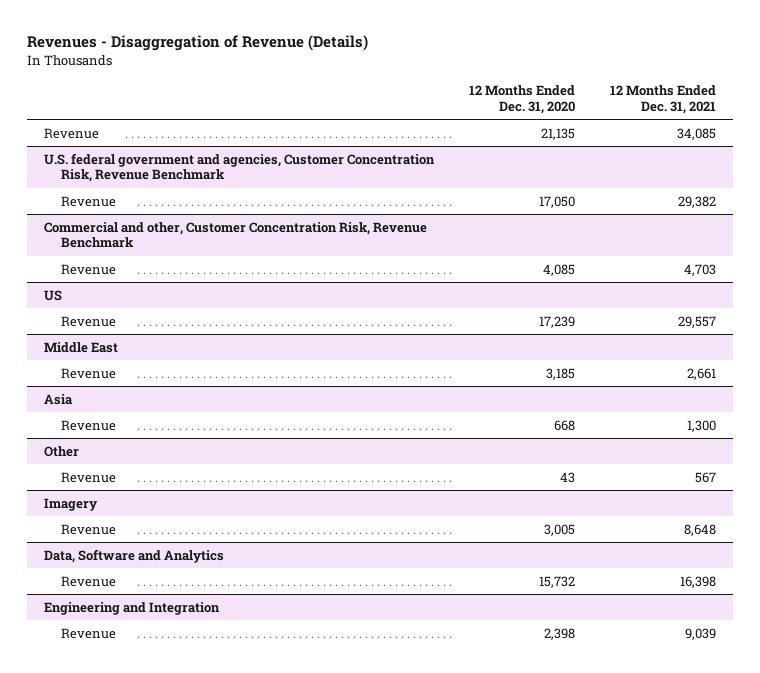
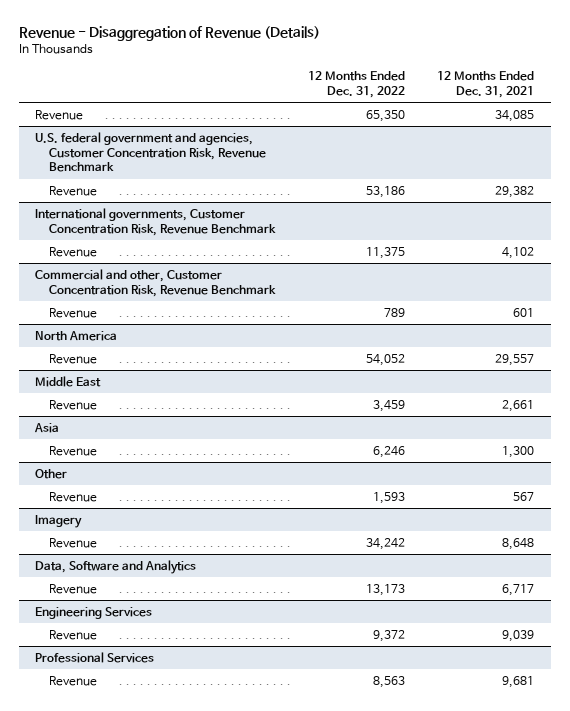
[27,35,369,52] Revenues - Disaggregation of Revenue (Details) -> [19,25,321,41] Revenue - Disaggregation of Revenue (Details)
[469,85,576,114] 12 Months Ended Dec. 31, 2020 -> none
none -> [307,71,405,98] 12 Months Ended Dec. 31, 2022
none -> [35,207,277,236] International governments, Customer Concentration Risk, Revenue Benchmark
none -> [49,246,98,257] Revenue
[683,263,716,276] 4,703 -> [513,307,535,317] 601
[44,289,63,301] US -> [35,330,118,341] North America
[44,601,221,615] Engineering and Integration -> none
[679,575,716,588] 16,398 -> [502,583,535,596] 6,717
none -> [35,606,153,619] Engineering Services
none -> [35,651,155,663] Professional Services
none -> [49,675,98,686] Revenue

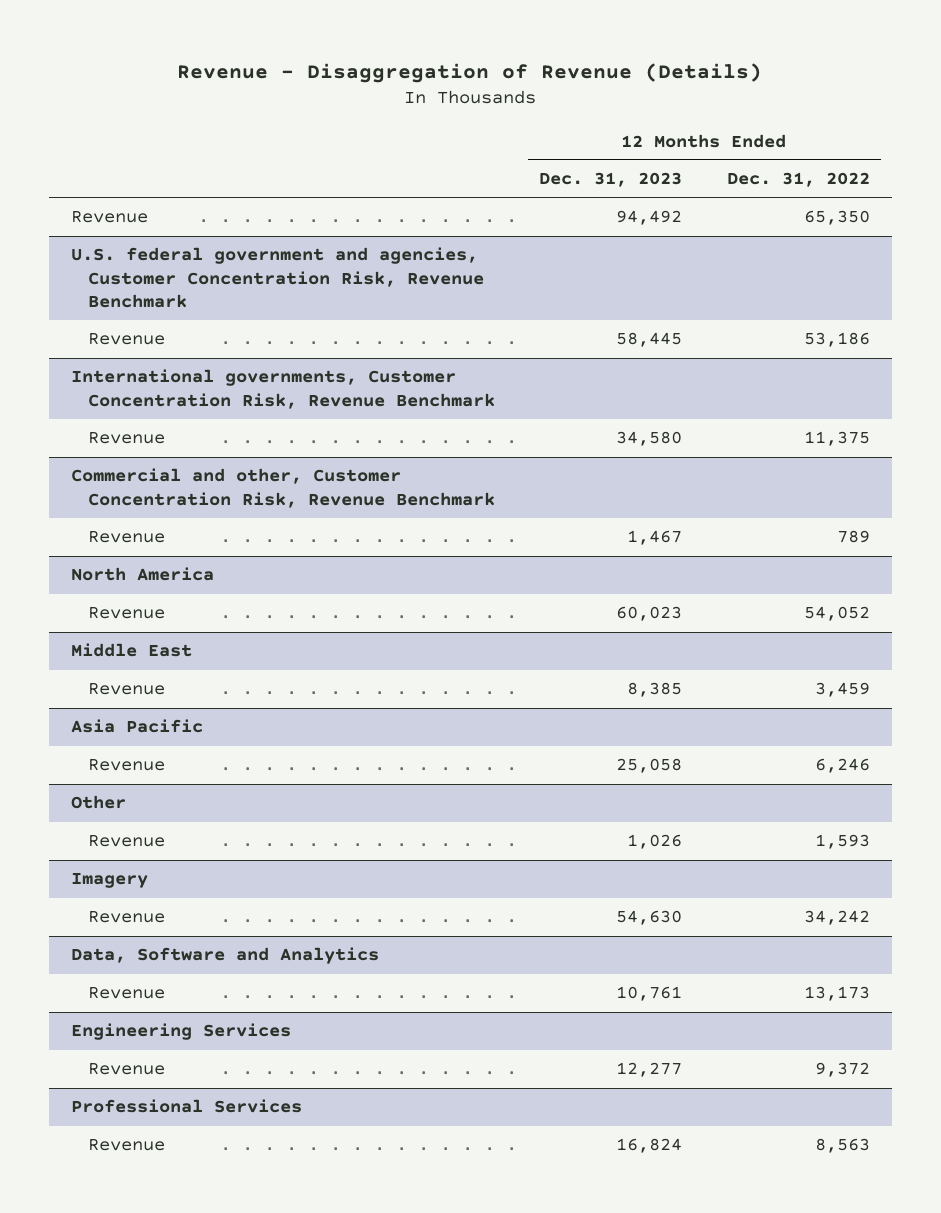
[437,71,535,98] 12 Months Ended Dec. 31, 2021 -> none
none -> [539,172,683,188] Dec. 31, 2023
[34,422,60,433] Asia -> [71,719,204,734] Asia Pacific

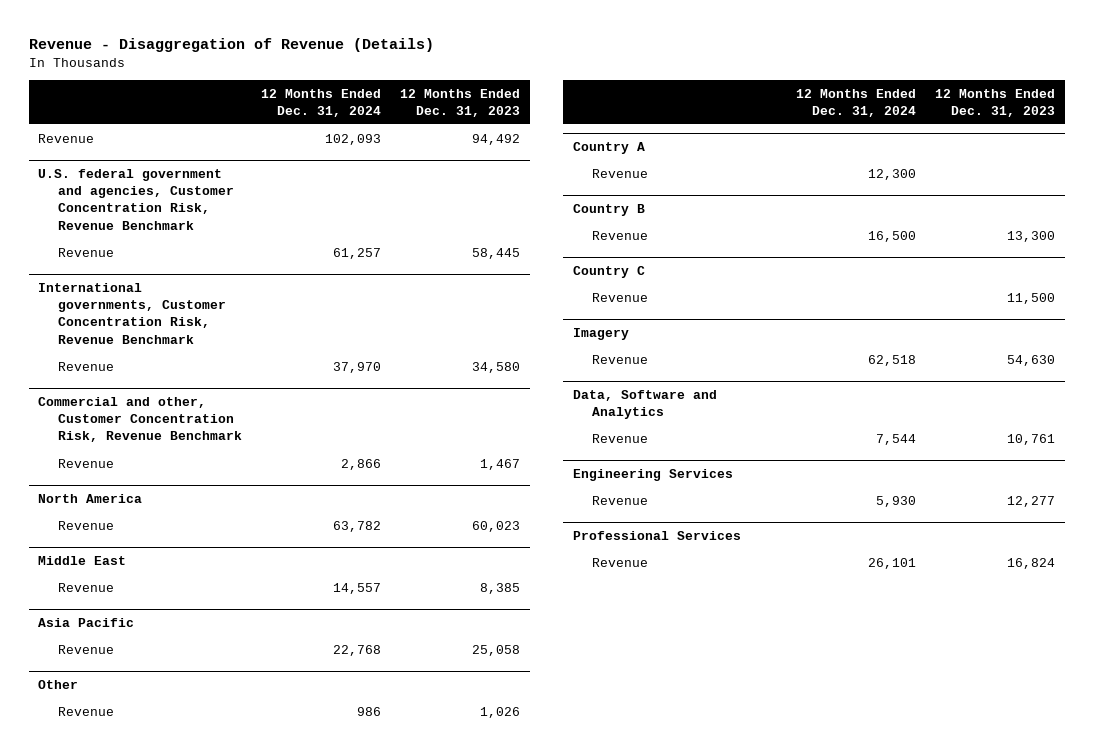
[726,172,870,188] Dec. 31, 2022 -> none
none -> [261,88,382,117] 12 Months Ended Dec. 31, 2024
none -> [572,142,645,155] Country A
none -> [592,168,649,178] Revenue
none -> [572,204,645,217] Country B
none -> [592,230,649,240] Revenue
none -> [572,266,645,279] Country C
none -> [592,292,649,302] Revenue

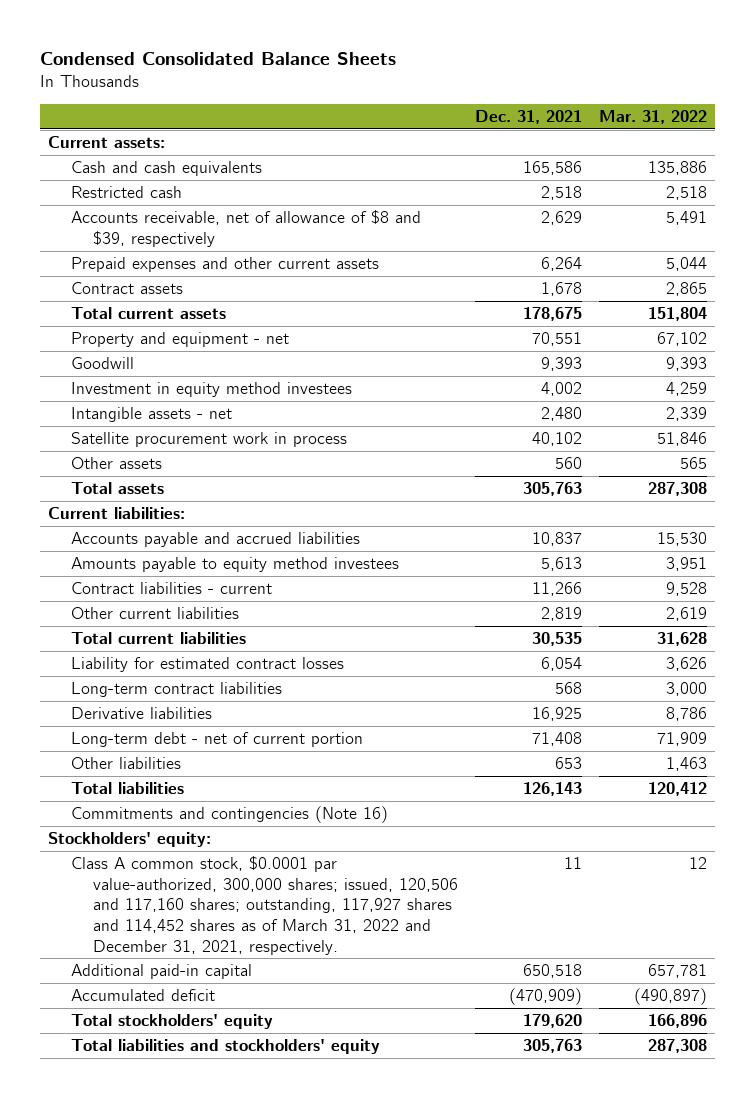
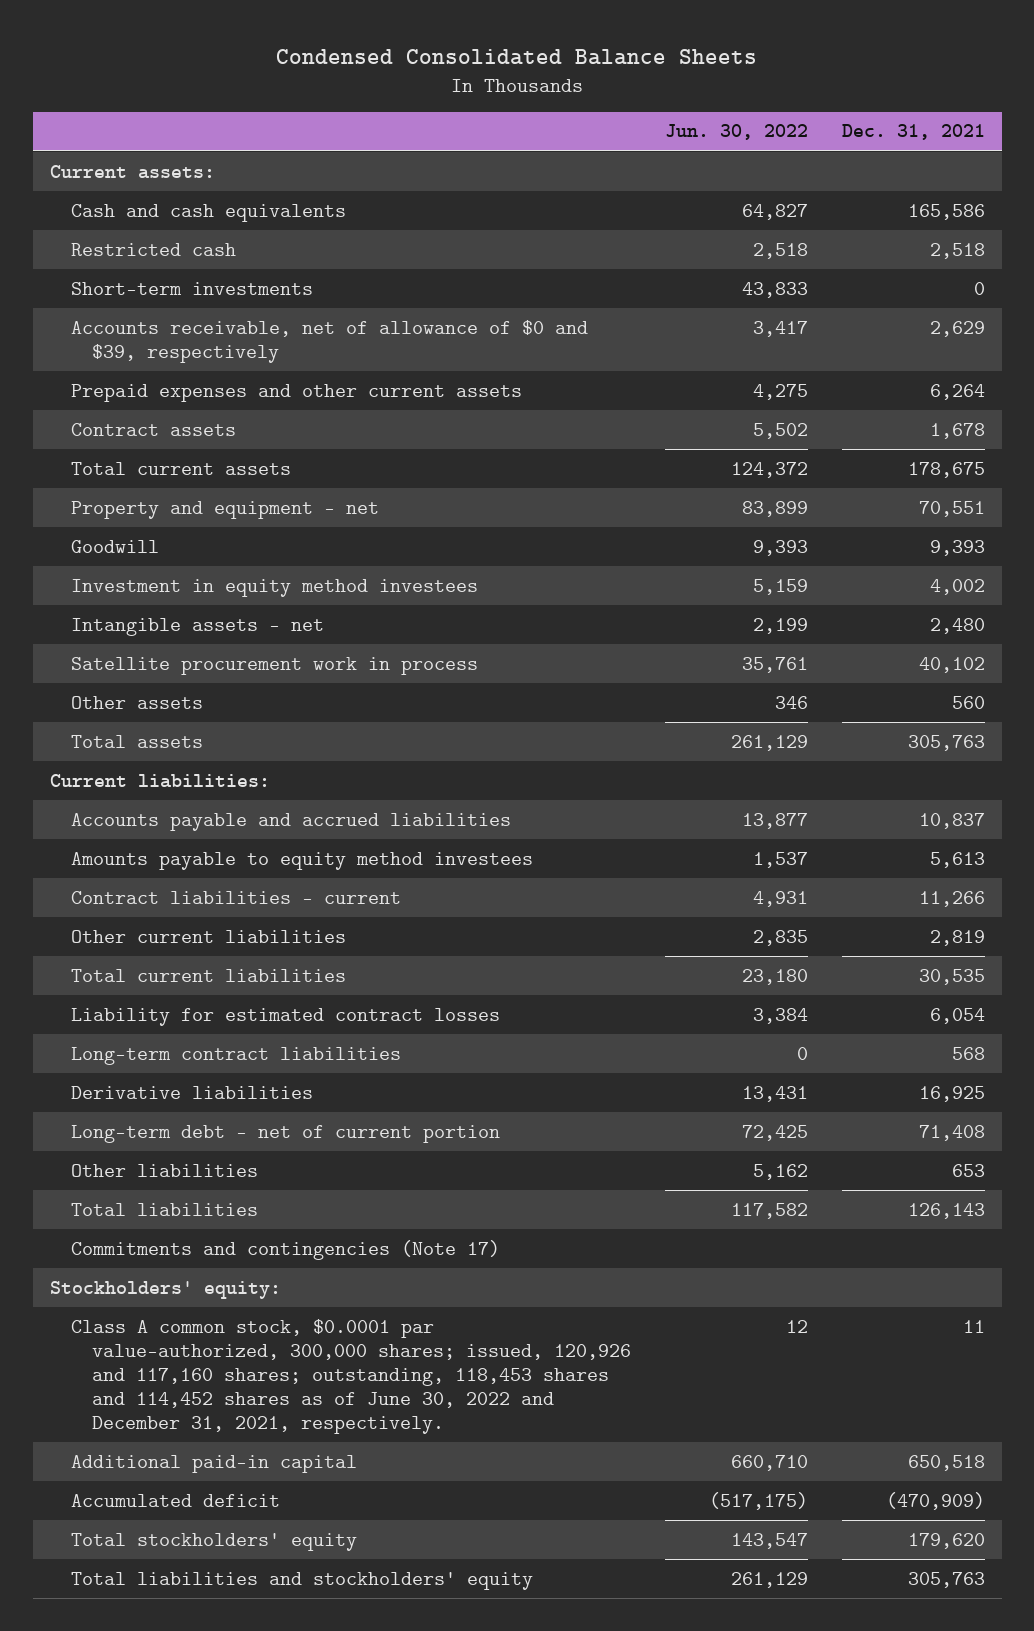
[598,109,707,124] Mar. 31, 2022 -> none
none -> [664,124,808,141] Jun. 30, 2022
none -> [70,281,313,295] Short-term investments
[70,210,421,247] Accounts receivable, net of allowance of $8 and $39, respectively -> [70,319,588,363] Accounts receivable, net of allowance of $0 and $39, respectively
[70,806,388,824] Commitments and contingencies (Note 16) -> [70,1239,500,1260] Commitments and contingencies (Note 17)
[70,856,458,955] Class A common stock, $0.0001 par value-authorized, 300,000 shares; issued, 120,506 and 117,160 shares; outstanding, 117,927 shares and 114,452 shares as of March 31, 2022 and December 31, 2021, respectively. -> [70,1318,631,1434] Class A common stock, $0.0001 par value-authorized, 300,000 shares; issued, 120,926 and 117,160 shares; outstanding, 118,453 shares and 114,452 shares as of June 30, 2022 and December 31, 2021, respectively.

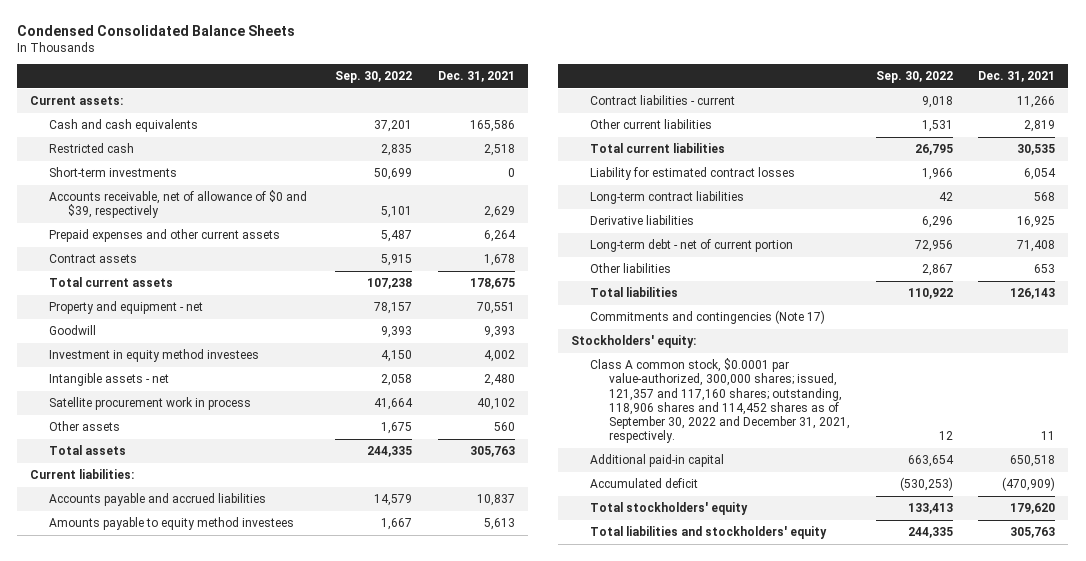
[664,124,808,141] Jun. 30, 2022 -> none
none -> [335,71,413,84] Sep. 30, 2022
[70,1318,631,1434] Class A common stock, $0.0001 par value-authorized, 300,000 shares; issued, 120,926 and 117,160 shares; outstanding, 118,453 shares and 114,452 shares as of June 30, 2022 and December 31, 2021, respectively. -> [589,358,850,444] Class A common stock, $0.0001 par value-authorized, 300,000 shares; issued, 121,357 and 117,160 shares; outstanding, 118,906 shares and 114,452 shares as of September 30, 2022 and December 31, 2021, respectively.

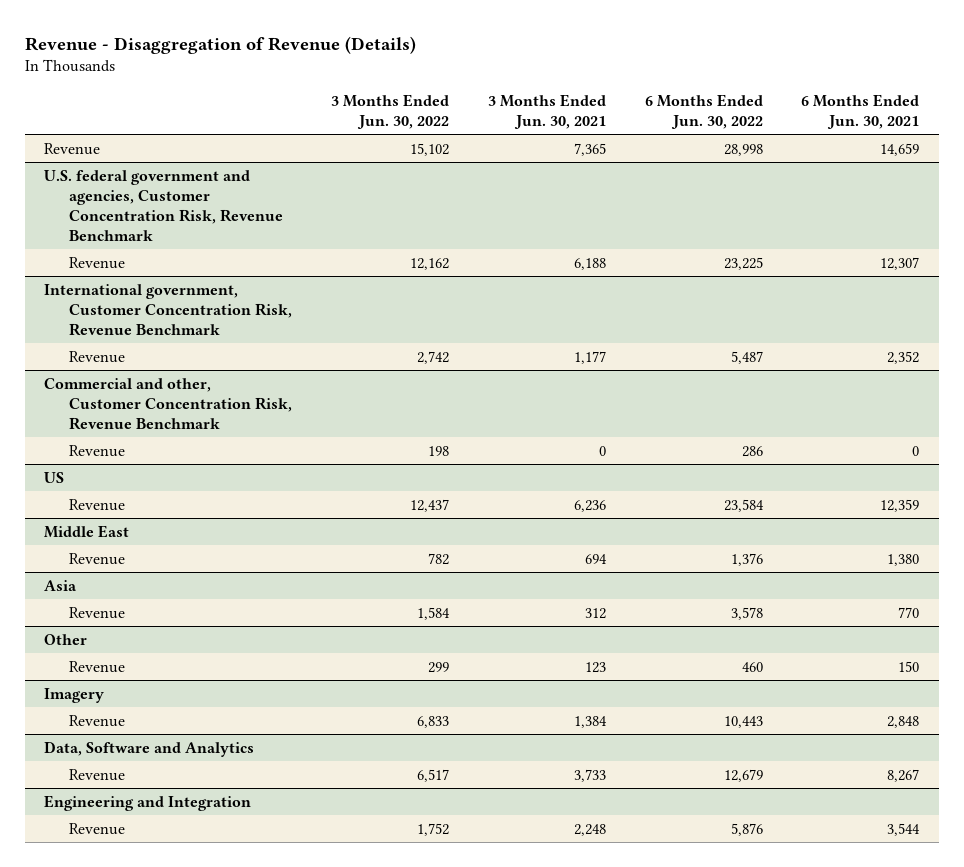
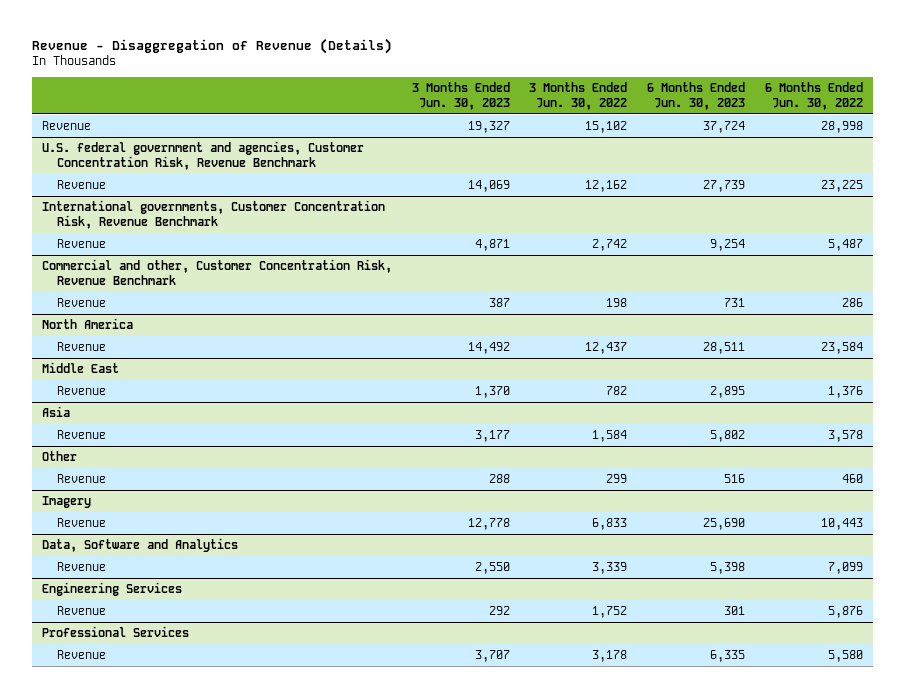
[487,93,606,129] 3 Months Ended Jun. 30, 2021 -> none
[801,93,920,129] 6 Months Ended Jun. 30, 2021 -> none
none -> [411,81,510,110] 3 Months Ended Jun. 30, 2023
none -> [647,81,746,110] 6 Months Ended Jun. 30, 2023
[44,283,293,336] International government, Customer Concentration Risk, Revenue Benchmark -> [41,200,385,229] International governments, Customer Concentration Risk, Revenue Benchmark
[44,471,65,483] US -> [41,318,133,330] North America
[44,794,252,811] Engineering and Integration -> none
[416,768,449,782] 6,517 -> [592,562,628,575] 3,339
[723,768,763,782] 12,679 -> [827,562,863,575] 7,099
none -> [41,582,182,597] Engineering Services
none -> [41,626,189,638] Professional Services
none -> [56,650,106,660] Revenue

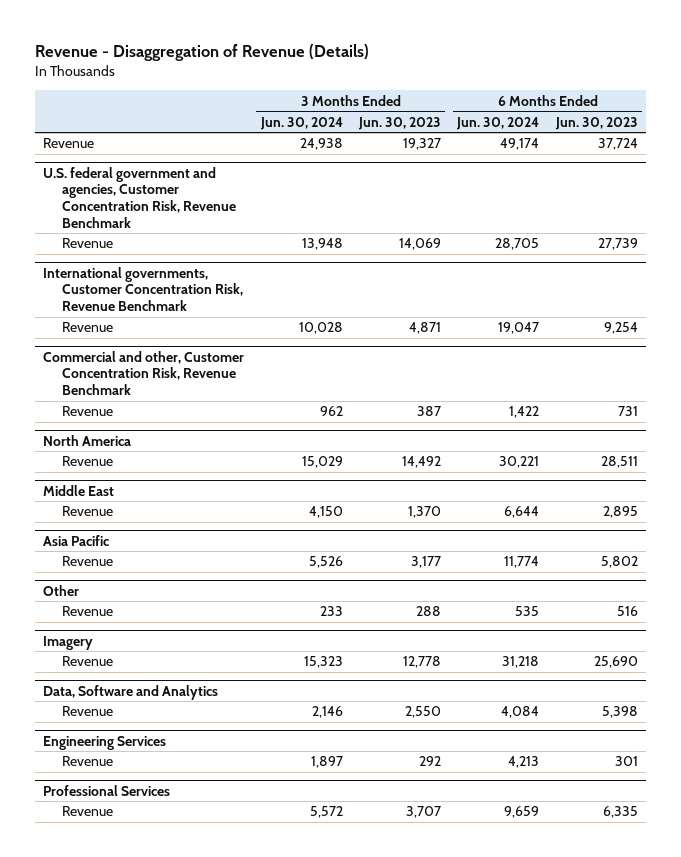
[529,81,628,110] 3 Months Ended Jun. 30, 2022 -> none
[764,81,863,110] 6 Months Ended Jun. 30, 2022 -> none
none -> [259,116,343,130] Jun. 30, 2024
none -> [456,116,540,130] Jun. 30, 2024
[41,406,70,418] Asia -> [43,534,110,546] Asia Pacific

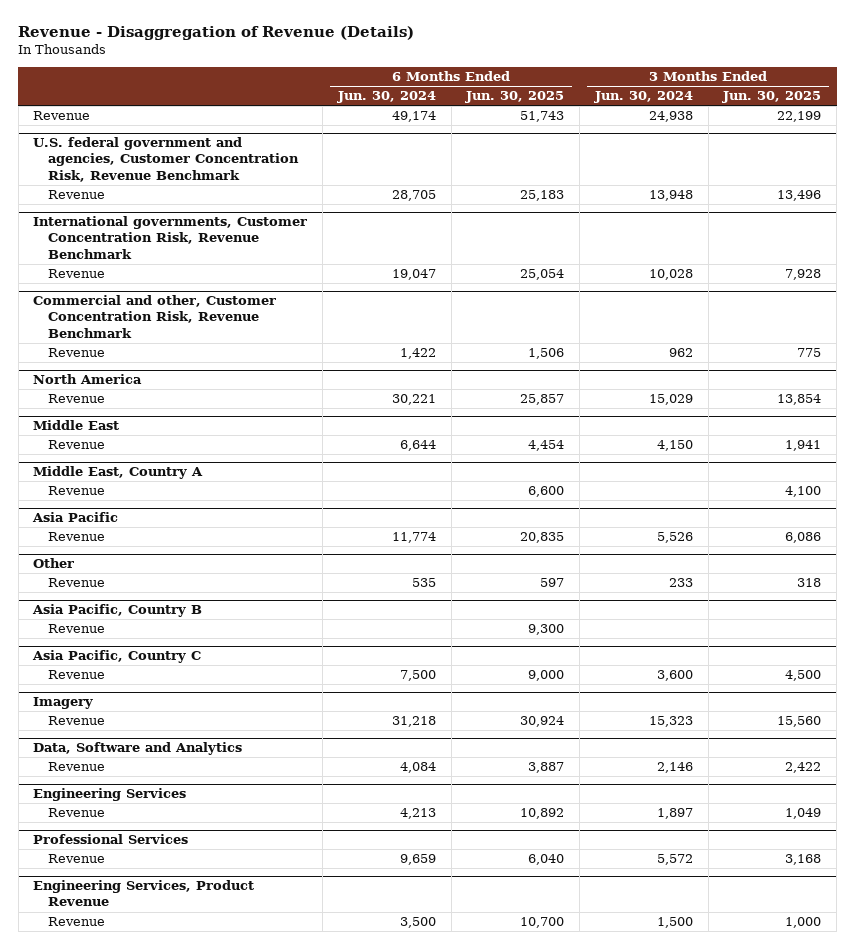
[357,116,441,130] Jun. 30, 2023 -> none
[554,116,638,130] Jun. 30, 2023 -> none
none -> [465,91,565,104] Jun. 30, 2025
none -> [722,91,822,104] Jun. 30, 2025
none -> [33,466,204,480] Middle East, Country A
none -> [47,486,105,496] Revenue
none -> [32,604,203,618] Asia Pacific, Country B
none -> [47,624,105,634] Revenue
none -> [32,650,202,664] Asia Pacific, Country C
none -> [47,670,105,680] Revenue
none -> [33,880,255,907] Engineering Services, Product Revenue
none -> [47,917,105,927] Revenue

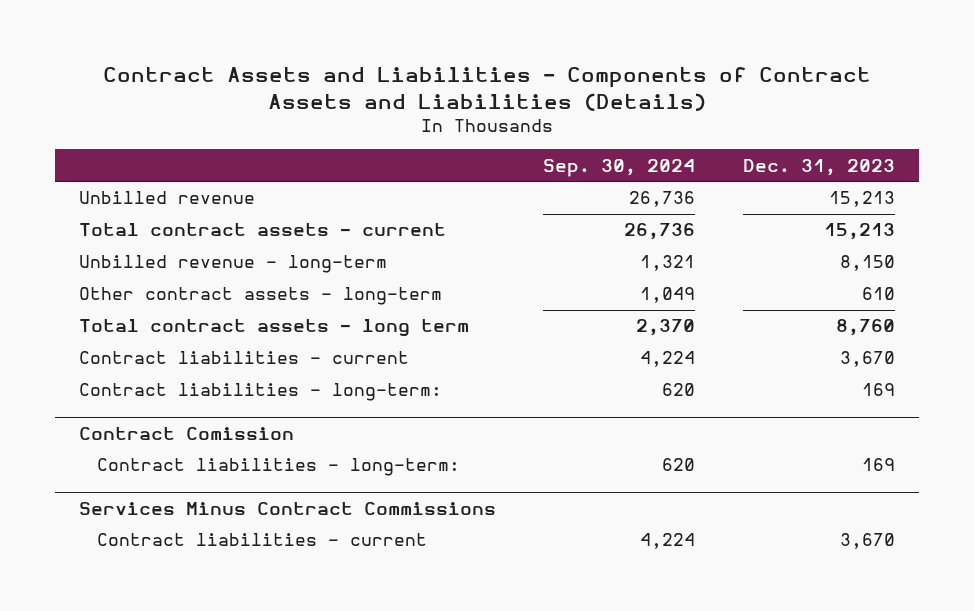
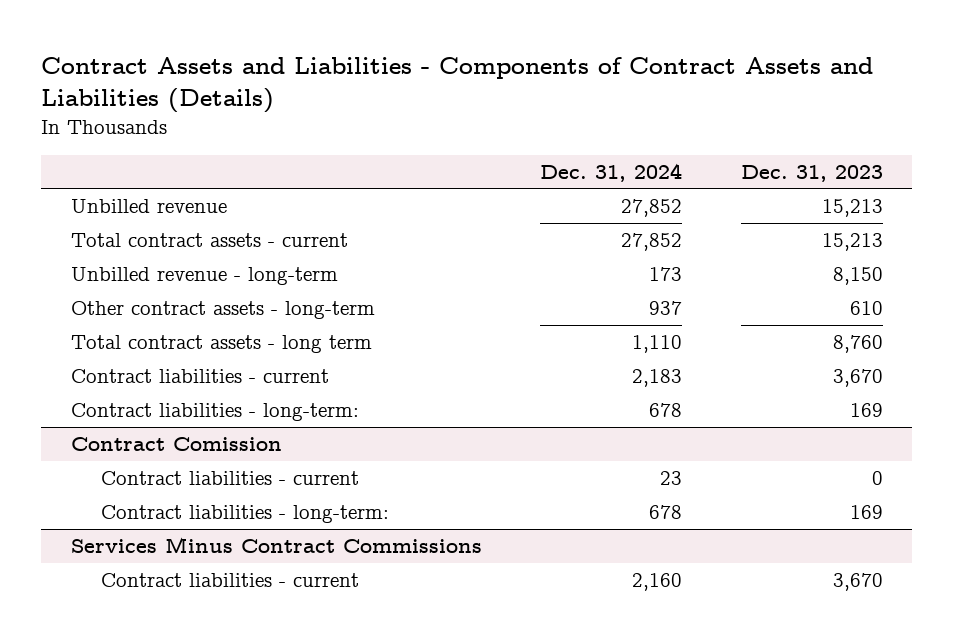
[543,158,696,177] Sep. 30, 2024 -> none
none -> [540,162,683,182] Dec. 31, 2024
none -> [100,471,359,486] Contract liabilities - current

